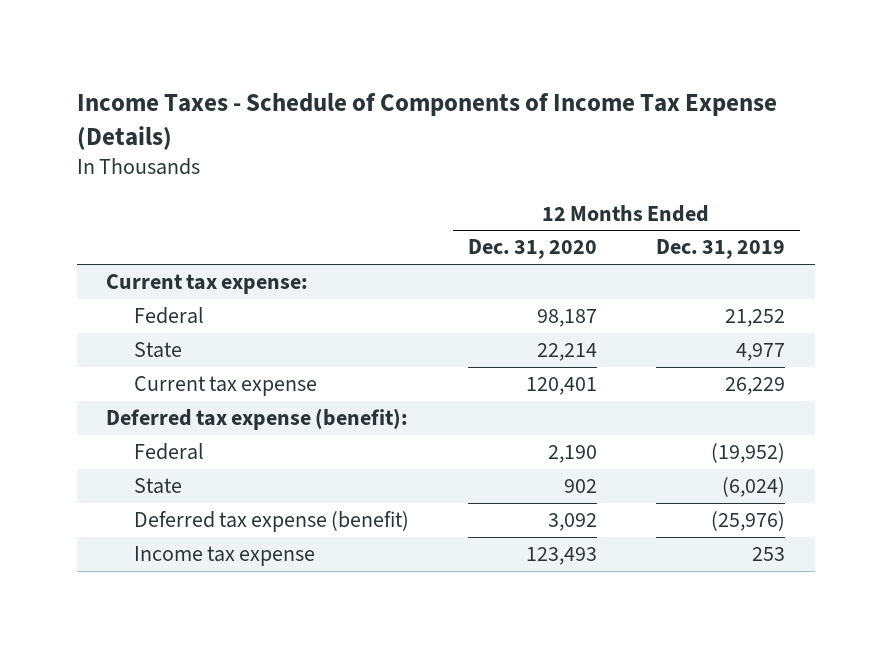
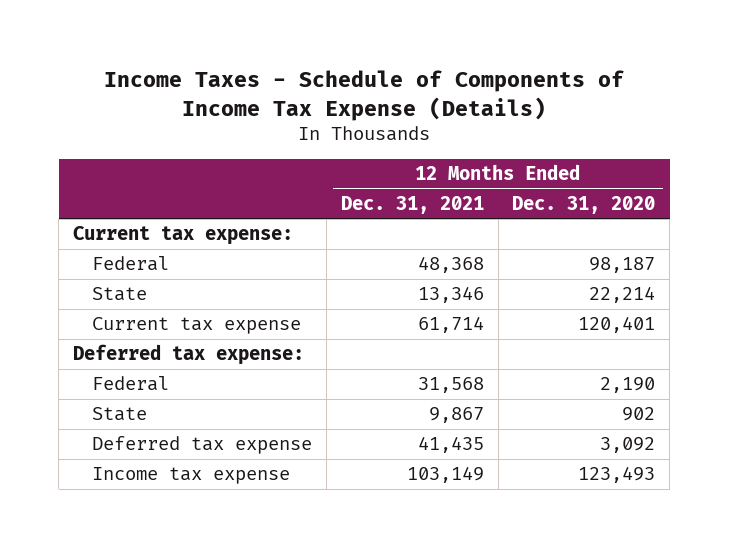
[656,239,786,260] Dec. 31, 2019 -> none
none -> [340,195,484,214] Dec. 31, 2021
[106,408,409,431] Deferred tax expense (benefit): -> [73,344,305,366] Deferred tax expense:
[133,511,409,533] Deferred tax expense (benefit) -> [91,436,312,455] Deferred tax expense

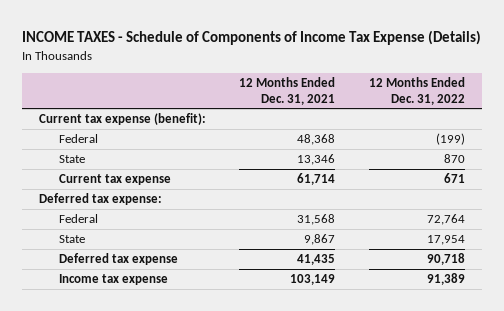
[104,70,625,121] Income Taxes - Schedule of Components of Income Tax Expense (Details) -> [21,30,481,46] INCOME TAXES - Schedule of Components of Income Tax Expense (Details)
[512,195,656,214] Dec. 31, 2020 -> none
none -> [369,77,466,105] 12 Months Ended Dec. 31, 2022
[73,226,294,246] Current tax expense: -> [38,113,206,126] Current tax expense (benefit):

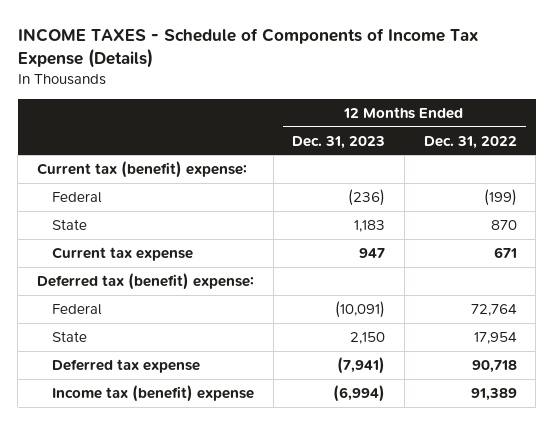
[239,77,336,105] 12 Months Ended Dec. 31, 2021 -> none
none -> [292,135,386,149] Dec. 31, 2023
[38,113,206,126] Current tax expense (benefit): -> [36,160,247,178] Current tax (benefit) expense:
[38,193,162,206] Deferred tax expense: -> [36,272,254,290] Deferred tax (benefit) expense:
[58,274,168,286] Income tax expense -> [51,384,254,402] Income tax (benefit) expense

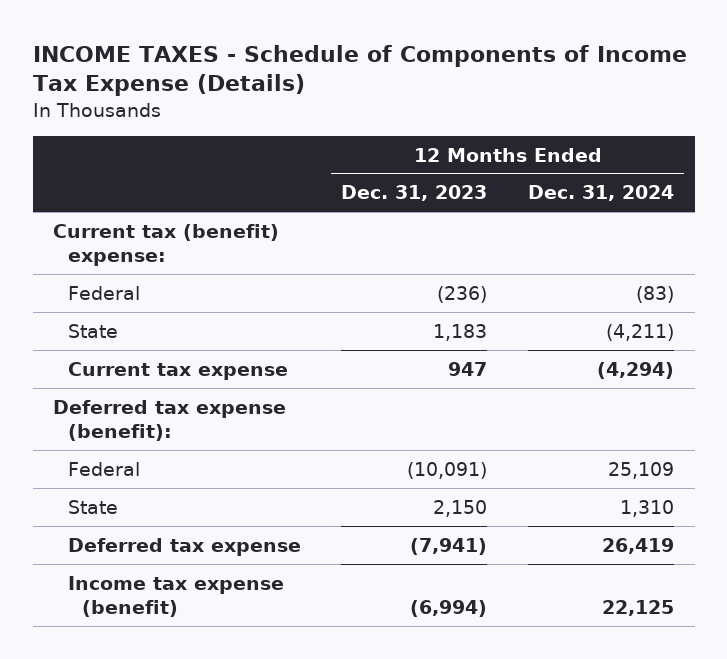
[423,135,517,149] Dec. 31, 2022 -> none
none -> [528,185,675,202] Dec. 31, 2024
[36,272,254,290] Deferred tax (benefit) expense: -> [52,399,286,441] Deferred tax expense (benefit):
[51,384,254,402] Income tax (benefit) expense -> [67,575,284,617] Income tax expense (benefit)

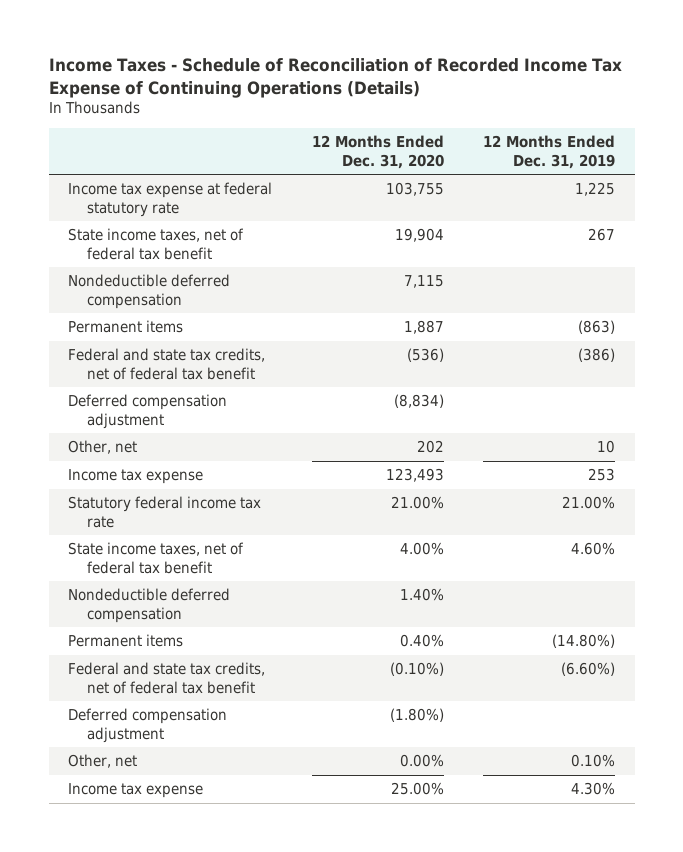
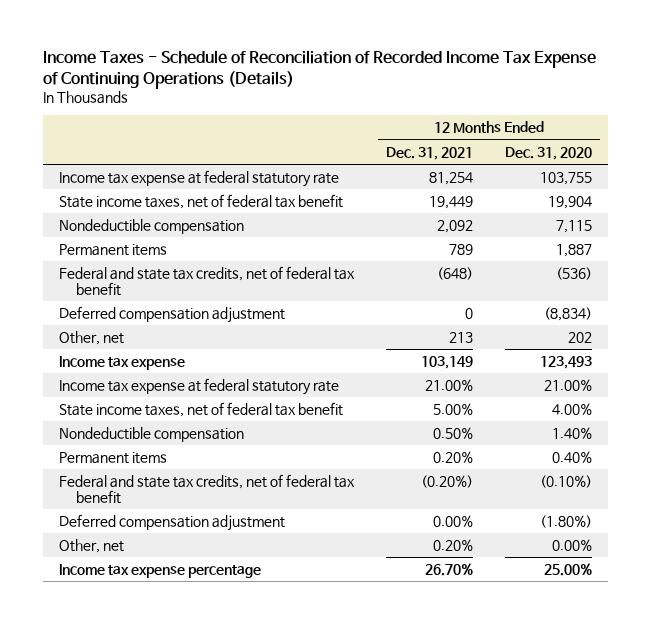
[482,134,615,169] 12 Months Ended Dec. 31, 2019 -> none
none -> [385,146,473,160] Dec. 31, 2021
[68,274,231,309] Nondeductible deferred compensation -> [58,219,244,235] Nondeductible compensation
[68,496,262,528] Statutory federal income tax rate -> [58,378,339,396] Income tax expense at federal statutory rate
[68,588,231,623] Nondeductible deferred compensation -> [58,427,244,443] Nondeductible compensation
[68,783,204,799] Income tax expense -> [58,564,261,579] Income tax expense percentage

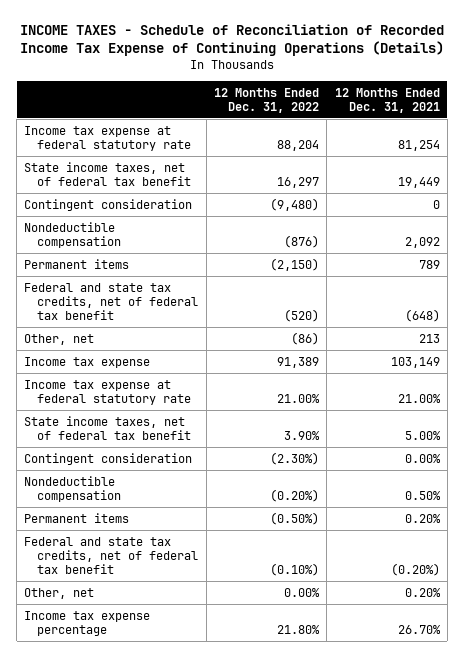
[42,50,596,89] Income Taxes - Schedule of Reconciliation of Recorded Income Tax Expense of Continuing Operations (Details) -> [20,23,445,57] INCOME TAXES - Schedule of Reconciliation of Recorded Income Tax Expense of Continuing Operations (Details)
[505,146,593,160] Dec. 31, 2020 -> none
none -> [214,87,320,113] 12 Months Ended Dec. 31, 2022
none -> [24,198,193,211] Contingent consideration
[58,306,285,324] Deferred compensation adjustment -> none
none -> [24,452,193,465] Contingent consideration
[58,514,285,532] Deferred compensation adjustment -> none

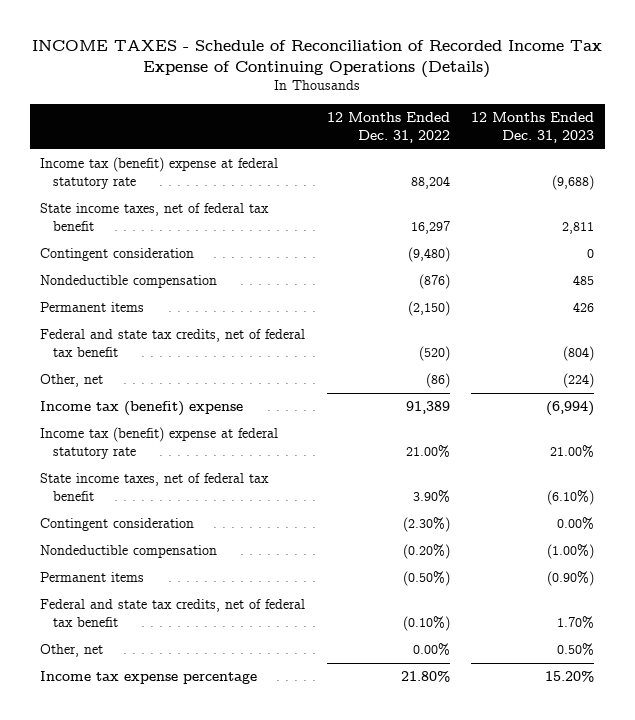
[334,87,440,113] 12 Months Ended Dec. 31, 2021 -> none
none -> [471,112,595,143] 12 Months Ended Dec. 31, 2023
[24,125,192,151] Income tax expense at federal statutory rate -> [40,157,279,189] Income tax (benefit) expense at federal statutory rate
[24,356,151,368] Income tax expense -> [40,401,244,417] Income tax (benefit) expense
[24,379,192,405] Income tax expense at federal statutory rate -> [40,427,279,459] Income tax (benefit) expense at federal statutory rate

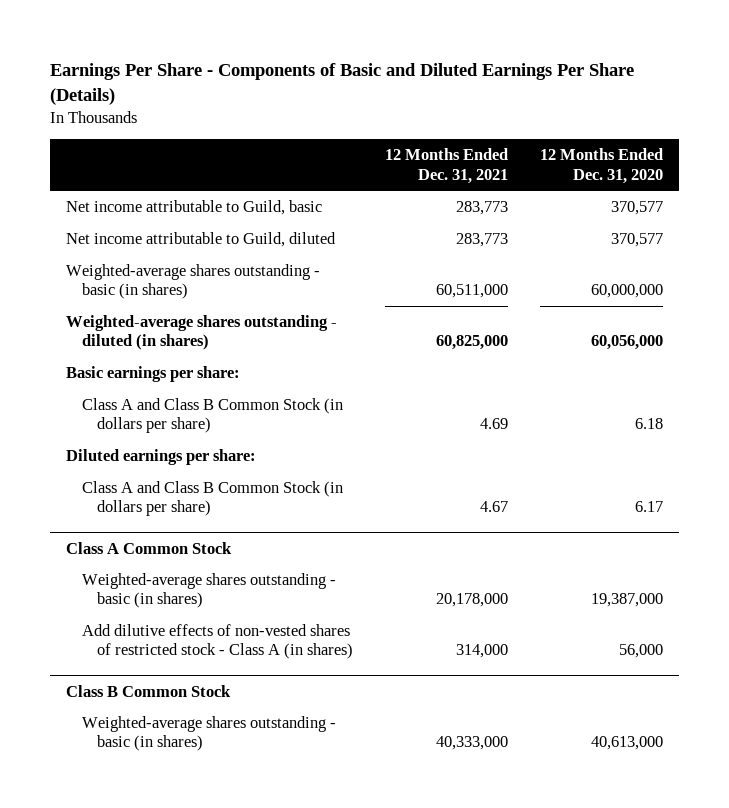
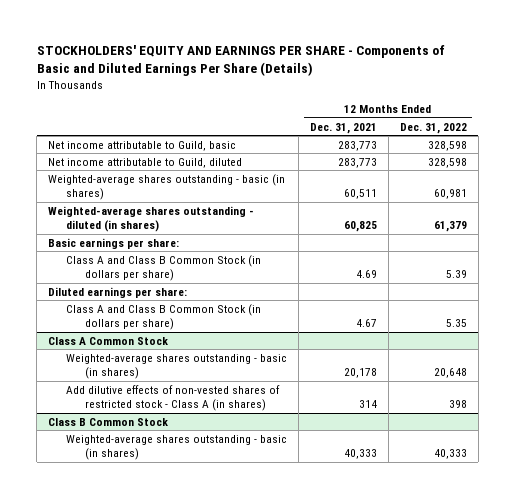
[50,62,635,106] Earnings Per Share - Components of Basic and Diluted Earnings Per Share (Details) -> [36,44,445,76] STOCKHOLDERS' EQUITY AND EARNINGS PER SHARE - Components of Basic and Diluted Earnings Per Share (Details)
[539,148,663,184] 12 Months Ended Dec. 31, 2020 -> none
none -> [399,122,467,134] Dec. 31, 2022
[435,284,508,299] 60,511,000 -> [344,189,378,200] 60,511
[435,335,508,351] 60,825,000 -> [344,221,378,233] 60,825
[435,593,508,608] 20,178,000 -> [344,368,378,379] 20,178
[455,644,508,659] 314,000 -> [359,400,378,409] 314
[435,736,508,751] 40,333,000 -> [344,449,378,460] 40,333

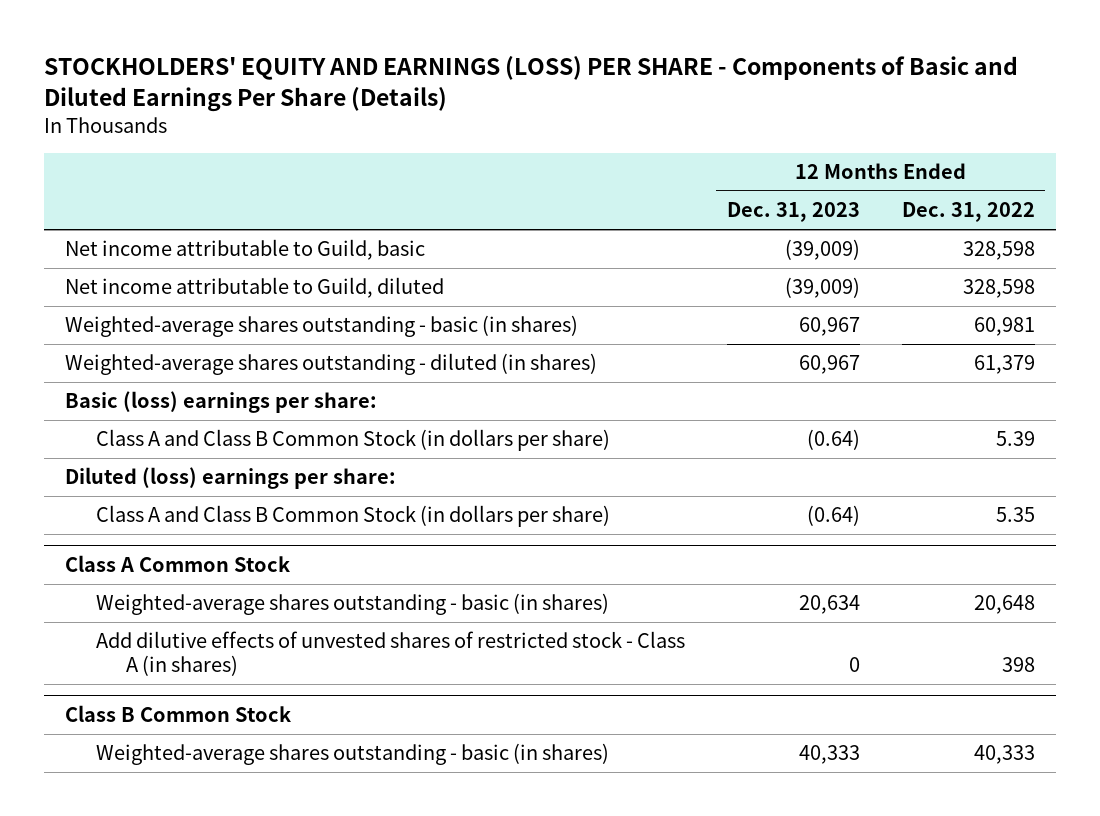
[36,44,445,76] STOCKHOLDERS' EQUITY AND EARNINGS PER SHARE - Components of Basic and Diluted Earnings Per Share (Details) -> [44,55,1019,112] STOCKHOLDERS' EQUITY AND EARNINGS (LOSS) PER SHARE - Components of Basic and Diluted Earnings Per Share (Details)
[310,122,378,134] Dec. 31, 2021 -> none
none -> [726,202,860,223] Dec. 31, 2023
[48,237,180,249] Basic earnings per share: -> [65,391,378,414] Basic (loss) earnings per share:
[48,286,188,298] Diluted earnings per share: -> [65,467,397,490] Diluted (loss) earnings per share:
[66,384,281,412] Add dilutive effects of non-vested shares of restricted stock - Class A (in shares) -> [95,631,685,677] Add dilutive effects of unvested shares of restricted stock - Class A (in shares)

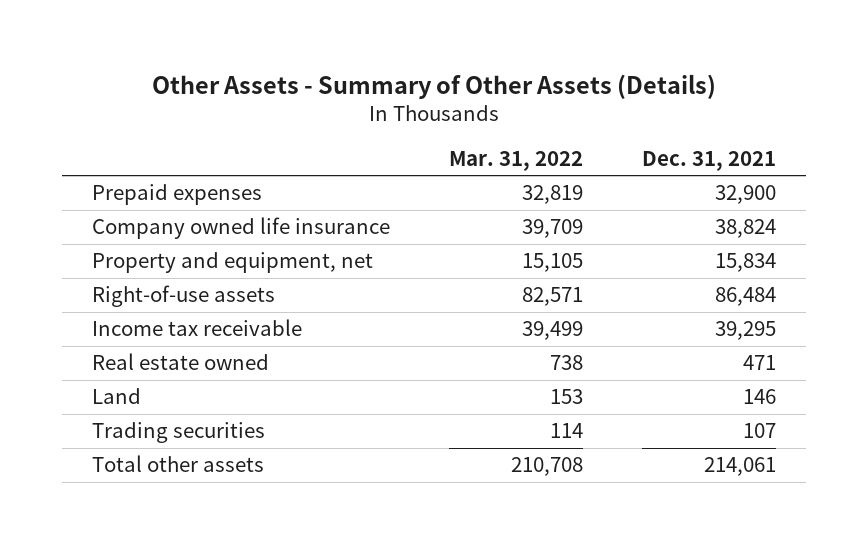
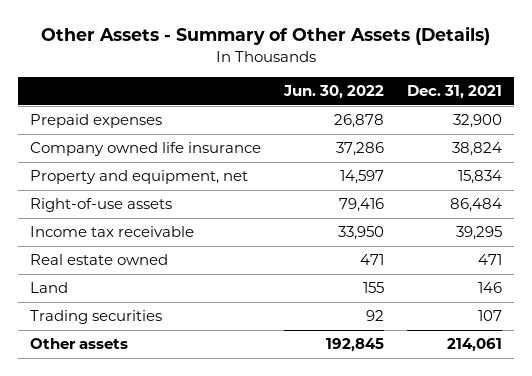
[449,150,584,171] Mar. 31, 2022 -> none
none -> [283,84,385,99] Jun. 30, 2022
[91,455,264,473] Total other assets -> [29,338,128,350] Other assets

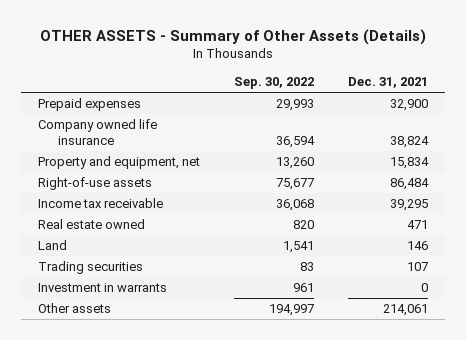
[41,26,491,46] Other Assets - Summary of Other Assets (Details) -> [40,28,427,45] OTHER ASSETS - Summary of Other Assets (Details)
[283,84,385,99] Jun. 30, 2022 -> none
none -> [234,77,315,90] Sep. 30, 2022
none -> [37,283,167,293] Investment in warrants

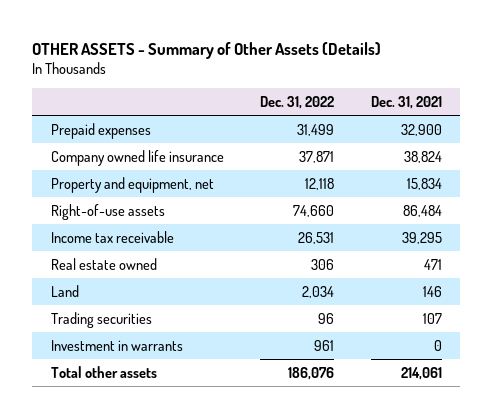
[234,77,315,90] Sep. 30, 2022 -> none
none -> [260,96,335,110] Dec. 31, 2022
[37,303,111,314] Other assets -> [50,365,157,378] Total other assets

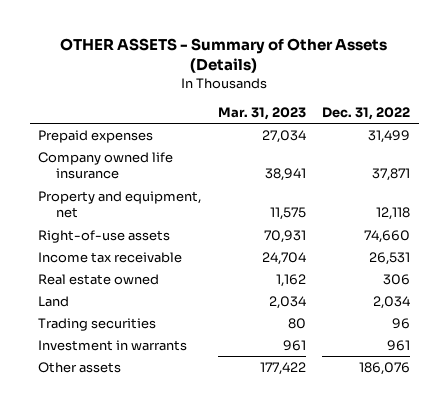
[371,96,443,110] Dec. 31, 2021 -> none
none -> [217,107,306,121] Mar. 31, 2023
[50,365,157,378] Total other assets -> [37,361,121,373] Other assets

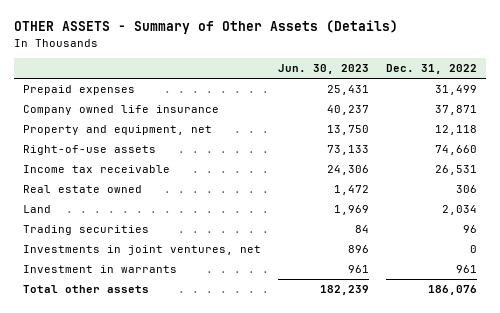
[217,107,306,121] Mar. 31, 2023 -> none
none -> [277,64,369,75] Jun. 30, 2023
none -> [22,245,261,256] Investments in joint ventures, net
[37,361,121,373] Other assets -> [22,285,149,294] Total other assets

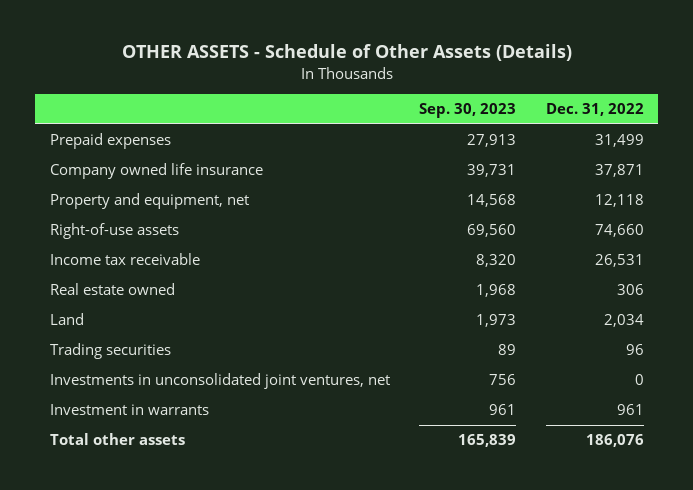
[13,20,398,35] OTHER ASSETS - Summary of Other Assets (Details) -> [121,44,572,62] OTHER ASSETS - Schedule of Other Assets (Details)
[277,64,369,75] Jun. 30, 2023 -> none
none -> [419,103,517,119] Sep. 30, 2023
[22,245,261,256] Investments in joint ventures, net -> [49,373,390,390] Investments in unconsolidated joint ventures, net

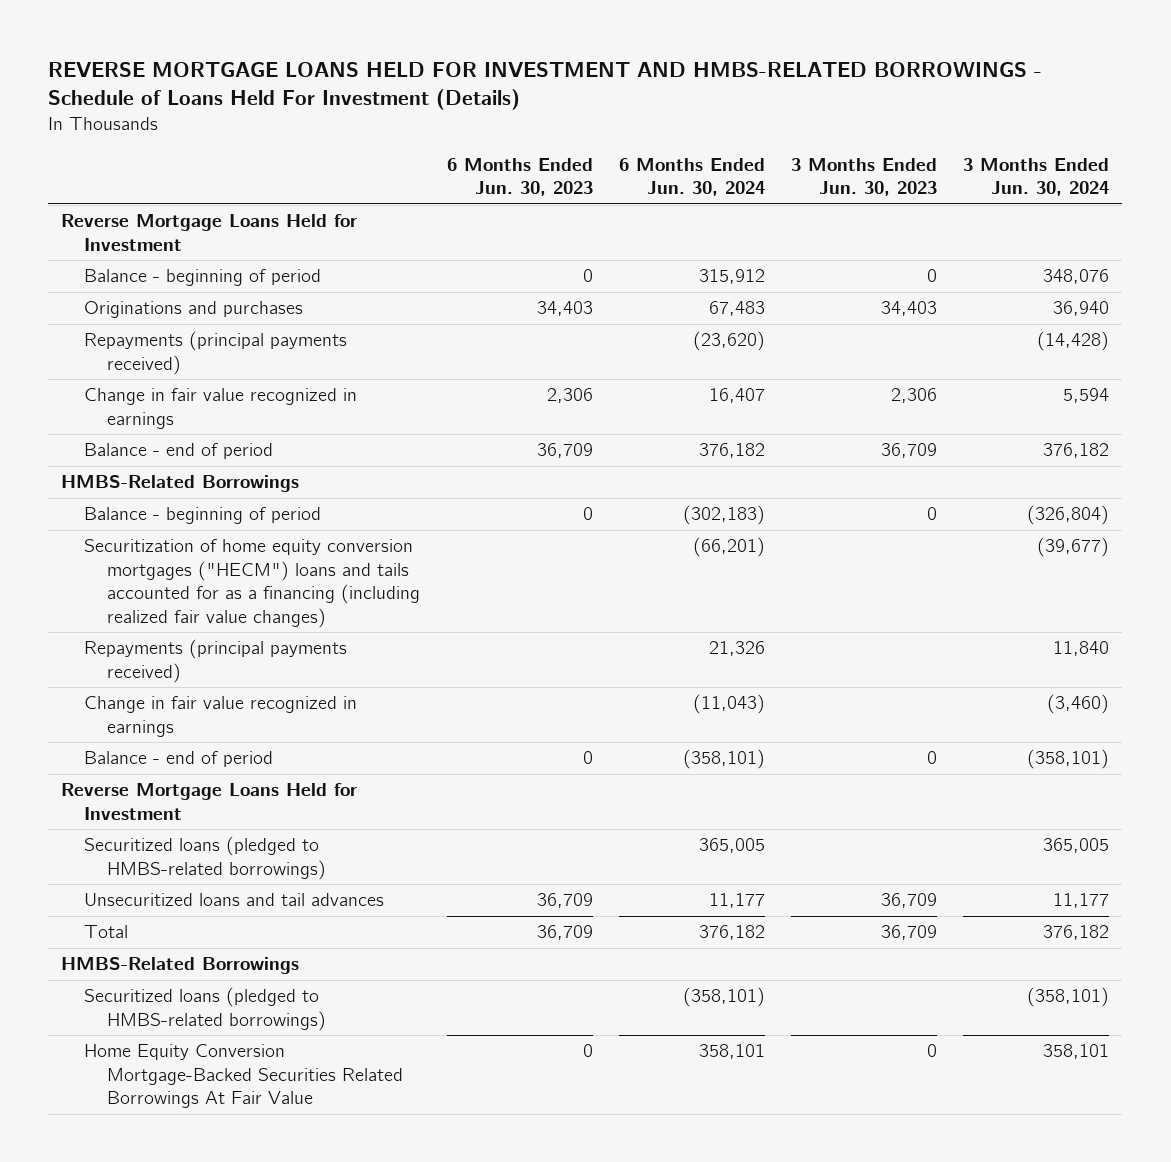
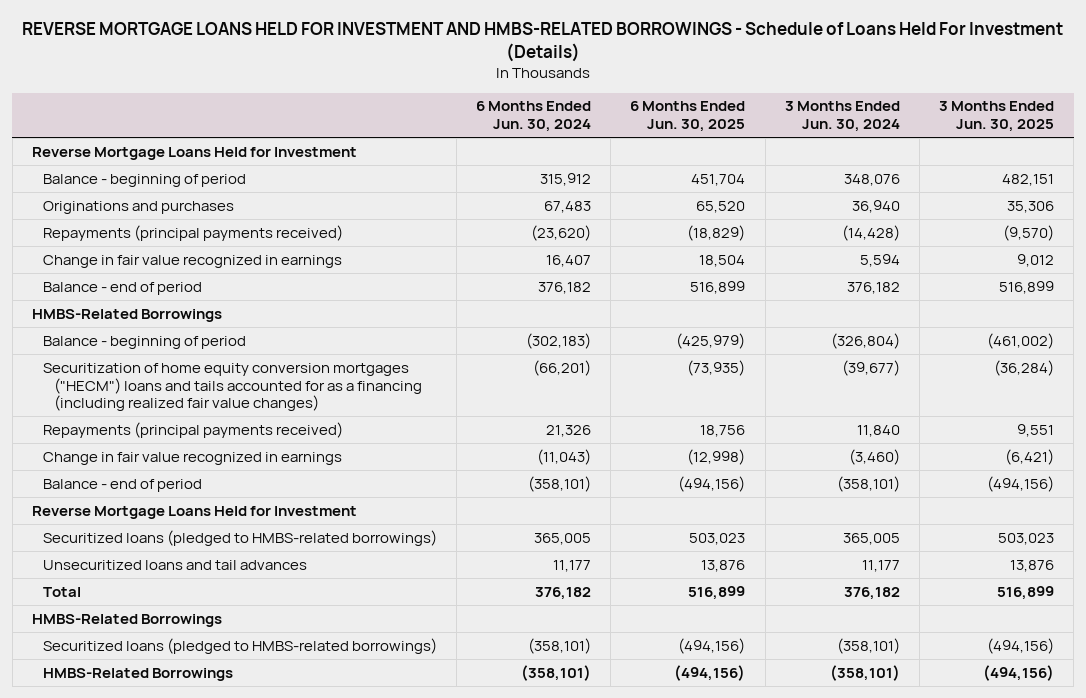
[446,157,593,197] 6 Months Ended Jun. 30, 2023 -> none
[791,157,938,197] 3 Months Ended Jun. 30, 2023 -> none
none -> [630,101,746,133] 6 Months Ended Jun. 30, 2025
none -> [939,101,1055,133] 3 Months Ended Jun. 30, 2025
[84,1044,404,1109] Home Equity Conversion Mortgage-Backed Securities Related Borrowings At Fair Value -> none
none -> [42,667,233,681] HMBS-Related Borrowings

